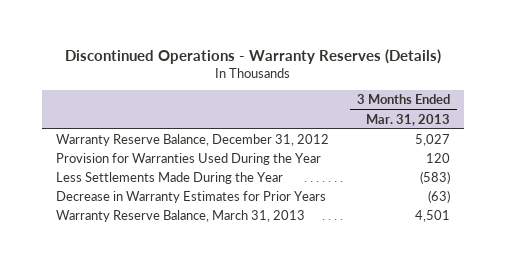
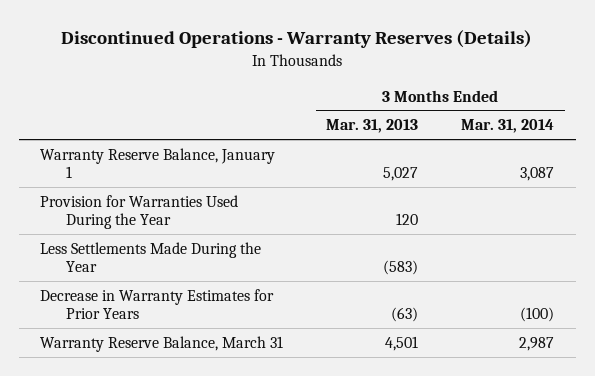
none -> [461,119,555,134] Mar. 31, 2014
[55,134,329,147] Warranty Reserve Balance, December 31, 2012 -> [40,147,276,179] Warranty Reserve Balance, January 1
[55,210,305,223] Warranty Reserve Balance, March 31, 2013 -> [40,335,284,352] Warranty Reserve Balance, March 31

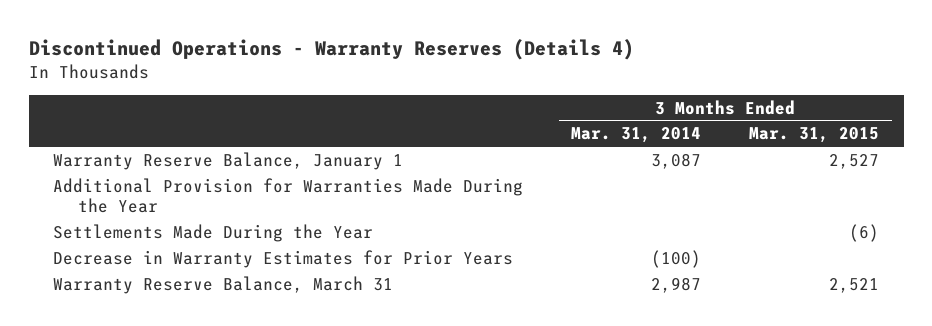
[61,30,533,49] Discontinued Operations - Warranty Reserves (Details) -> [28,39,634,61] Discontinued Operations - Warranty Reserves (Details 4)
[326,119,419,134] Mar. 31, 2013 -> none
none -> [749,127,880,144] Mar. 31, 2015
[40,194,239,230] Provision for Warranties Used During the Year -> [52,177,523,214] Additional Provision for Warranties Made During the Year
[40,241,262,273] Less Settlements Made During the Year -> [52,223,373,242] Settlements Made During the Year

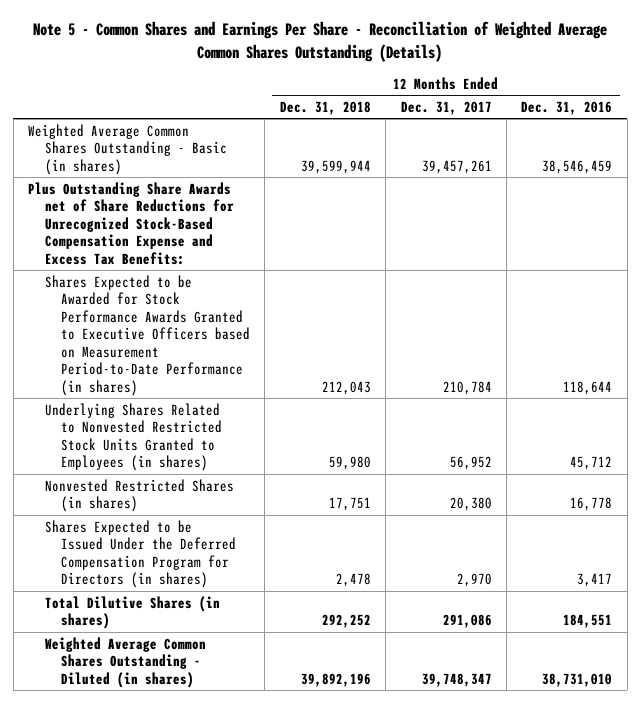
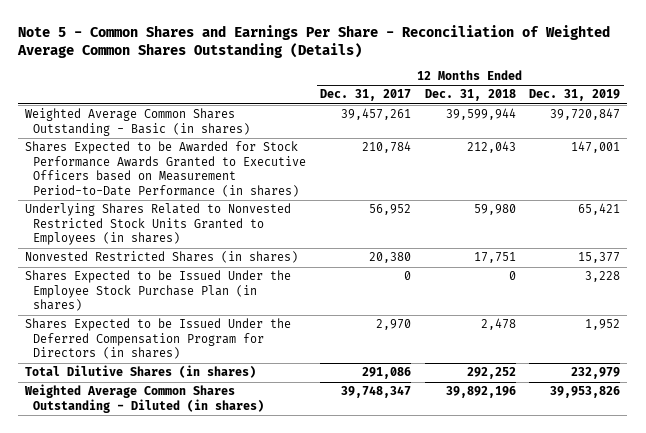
[521,100,613,115] Dec. 31, 2016 -> none
none -> [529,89,621,102] Dec. 31, 2019
[28,181,234,265] Plus Outstanding Share Awards net of Share Reductions for Unrecognized Stock-Based Compensation Expense and Excess Tax Benefits: -> none
none -> [25,270,292,312] Shares Expected to be Issued Under the Employee Stock Purchase Plan (in shares)

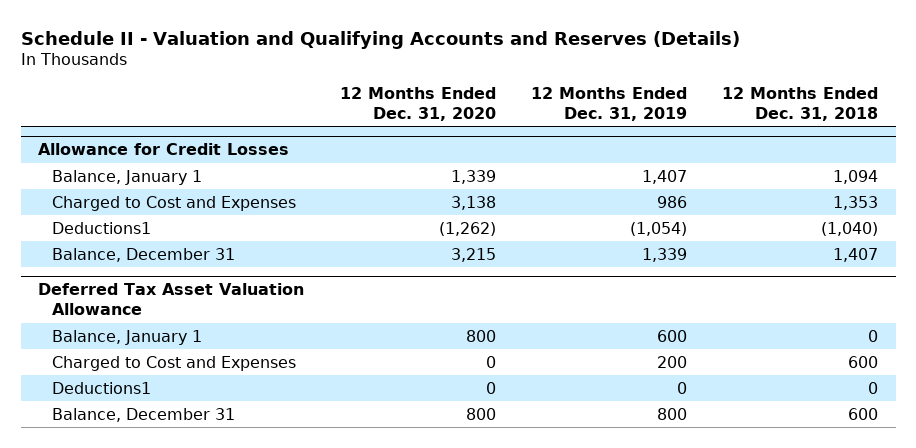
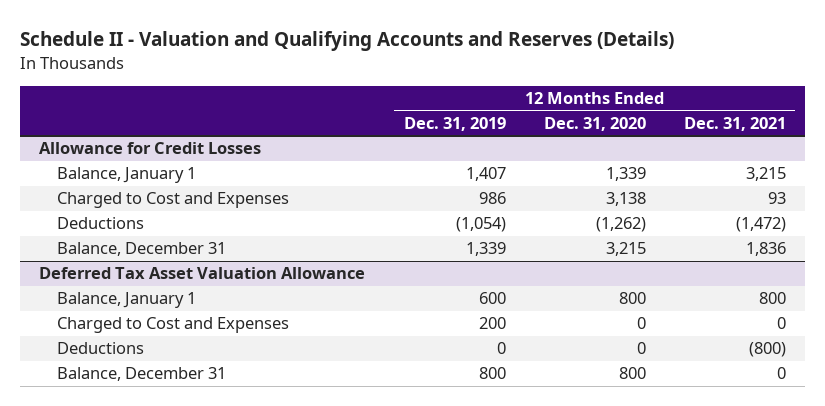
[722,87,879,121] 12 Months Ended Dec. 31, 2018 -> none
none -> [683,116,786,131] Dec. 31, 2021
[51,221,151,234] Deductions1 -> [56,217,144,230] Deductions
[51,381,151,394] Deductions1 -> [56,342,144,355] Deductions

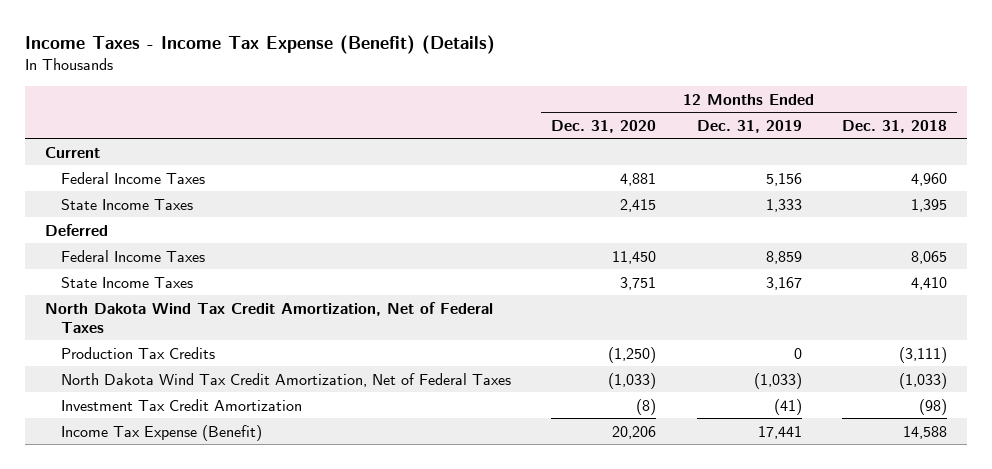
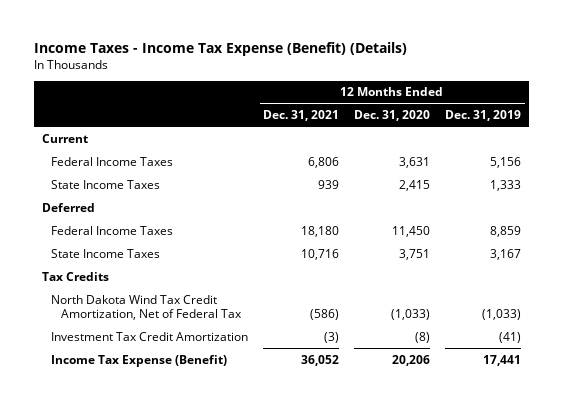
[841,119,947,133] Dec. 31, 2018 -> none
none -> [263,110,340,122] Dec. 31, 2021
[620,172,657,186] 4,881 -> [399,156,431,168] 3,631
[61,346,216,359] Production Tax Credits -> none
[44,301,493,333] North Dakota Wind Tax Credit Amortization, Net of Federal Taxes -> [41,271,109,281] Tax Credits
[61,372,512,387] North Dakota Wind Tax Credit Amortization, Net of Federal Taxes -> [51,294,243,320] North Dakota Wind Tax Credit Amortization, Net of Federal Tax

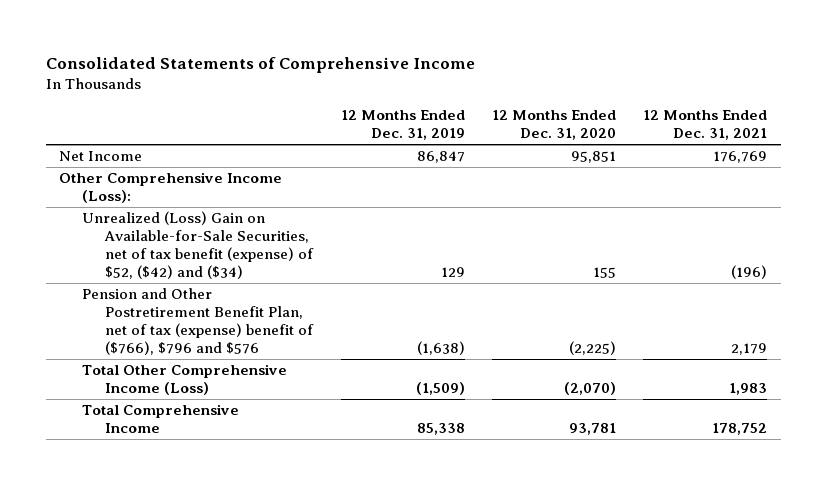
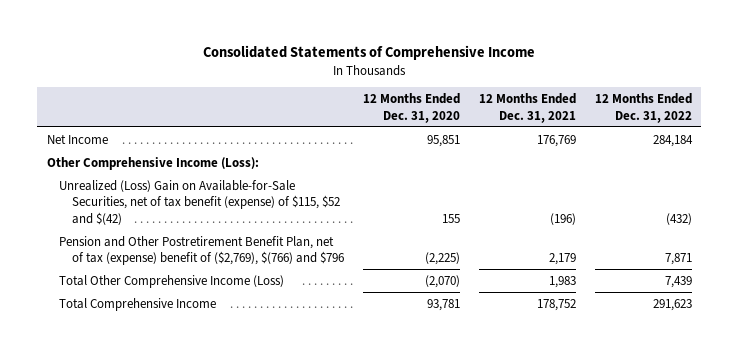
[340,110,465,141] 12 Months Ended Dec. 31, 2019 -> none
none -> [594,93,692,123] 12 Months Ended Dec. 31, 2022
[82,211,315,279] Unrealized (Loss) Gain on Available-for-Sale Securities, net of tax benefit (expense) of $52, ($42) and ($34) -> [59,179,340,225] Unrealized (Loss) Gain on Available-for-Sale Securities, net of tax benefit (expense) of $115, $52 and $(42)
[82,288,315,355] Pension and Other Postretirement Benefit Plan, net of tax (expense) benefit of ($766), $796 and $576 -> [59,235,344,266] Pension and Other Postretirement Benefit Plan, net of tax (expense) benefit of ($2,769), $(766) and $796

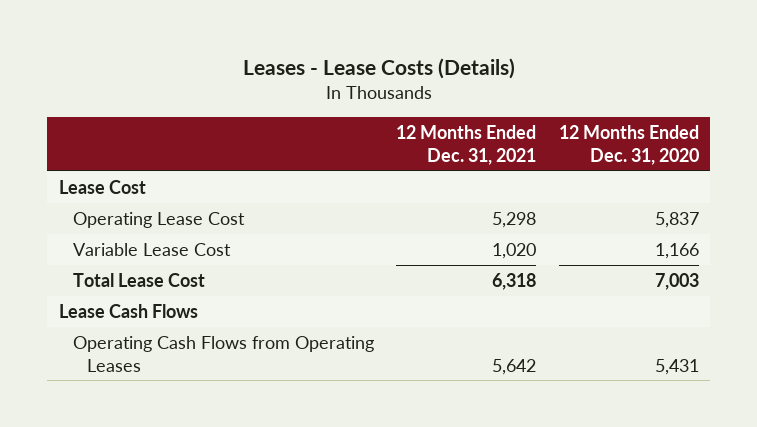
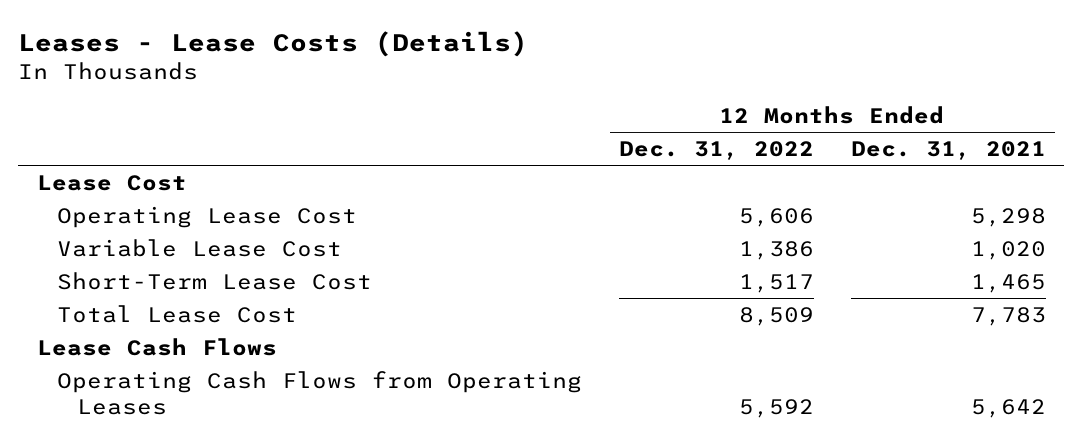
[558,124,699,165] 12 Months Ended Dec. 31, 2020 -> none
none -> [618,141,814,161] Dec. 31, 2022
none -> [56,271,372,290] Short-Term Lease Cost
[492,272,537,290] 6,318 -> [970,306,1046,326] 7,783

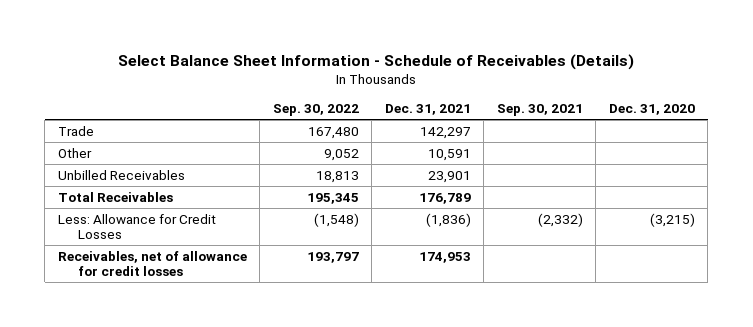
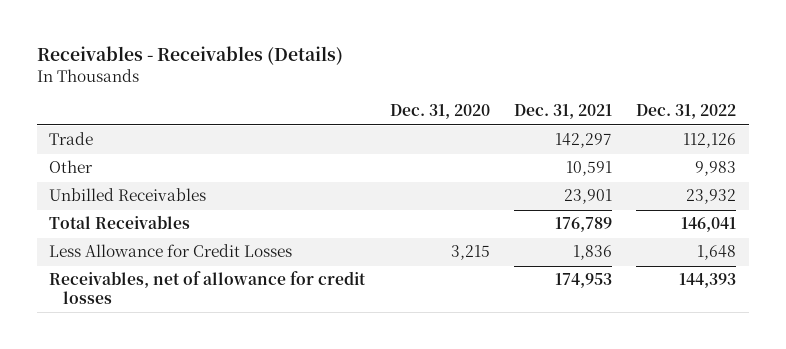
[118,53,635,70] Select Balance Sheet Information - Schedule of Receivables (Details) -> [37,45,344,65] Receivables - Receivables (Details)
[272,104,359,117] Sep. 30, 2022 -> none
[496,104,583,117] Sep. 30, 2021 -> none
none -> [636,104,737,120] Dec. 31, 2022
[57,213,216,240] Less: Allowance for Credit Losses -> [49,244,293,258] Less Allowance for Credit Losses
[425,212,471,227] (1,836) -> [573,245,613,261] 1,836
[649,212,695,227] (3,215) -> [450,245,490,261] 3,215

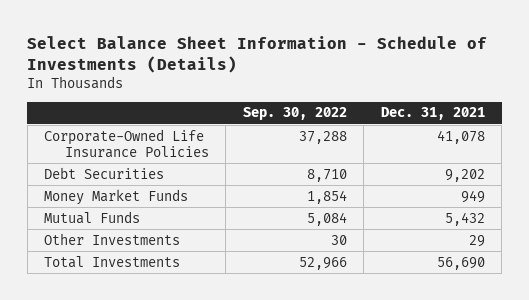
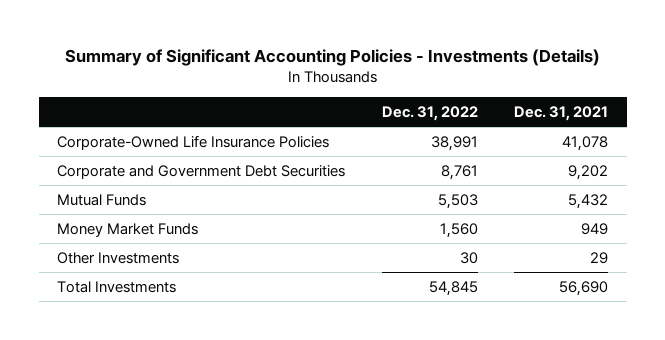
[27,35,488,73] Select Balance Sheet Information - Schedule of Investments (Details) -> [64,48,600,66] Summary of Significant Accounting Policies - Investments (Details)
[242,107,347,121] Sep. 30, 2022 -> none
none -> [381,105,478,121] Dec. 31, 2022
[44,166,165,179] Debt Securities -> [57,164,346,179] Corporate and Government Debt Securities
[44,188,189,205] Money Market Funds -> [57,222,199,237] Money Market Funds

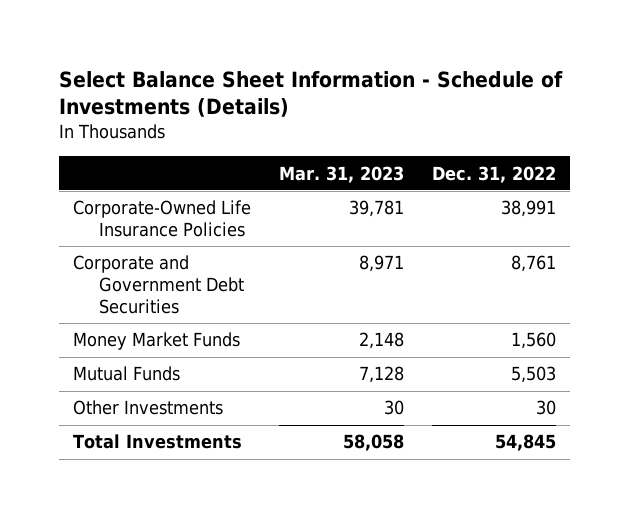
[64,48,600,66] Summary of Significant Accounting Policies - Investments (Details) -> [59,70,564,118] Select Balance Sheet Information - Schedule of Investments (Details)
[514,105,609,121] Dec. 31, 2021 -> none
none -> [279,165,405,183] Mar. 31, 2023
[57,193,147,206] Mutual Funds -> [73,366,181,382] Mutual Funds

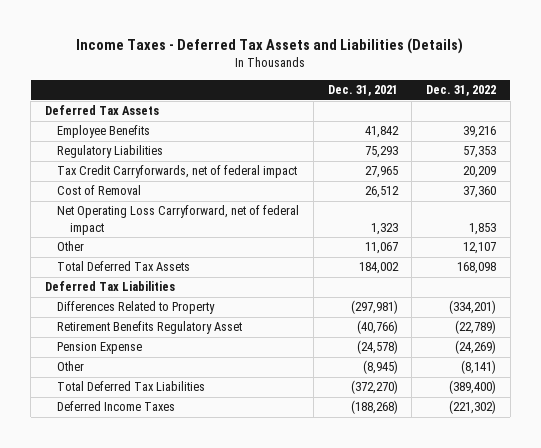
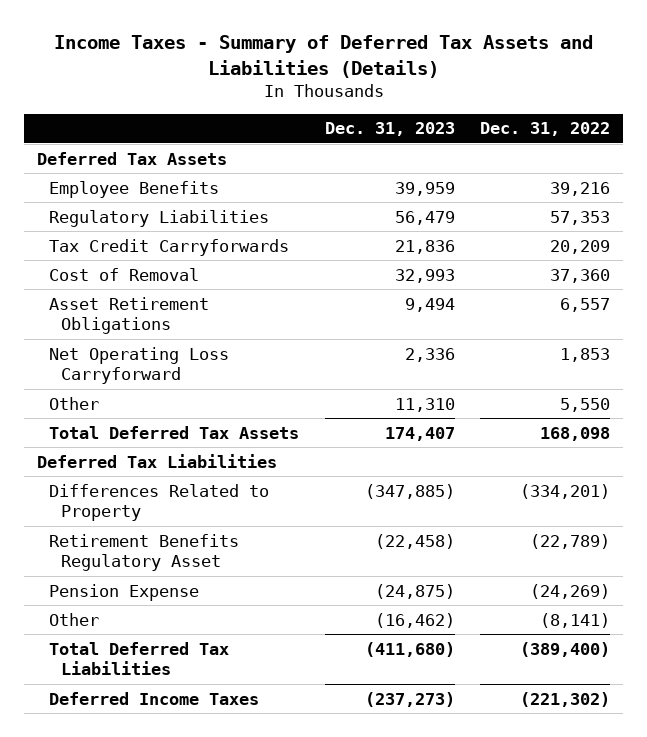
[76,38,464,55] Income Taxes - Deferred Tax Assets and Liabilities (Details) -> [53,35,593,78] Income Taxes - Summary of Deferred Tax Assets and Liabilities (Details)
[327,85,398,97] Dec. 31, 2021 -> none
none -> [324,122,455,137] Dec. 31, 2023
[57,165,298,179] Tax Credit Carryforwards, net of federal impact -> [48,238,289,256] Tax Credit Carryforwards
none -> [48,296,209,335] Asset Retirement Obligations
[57,205,300,235] Net Operating Loss Carryforward, net of federal impact -> [48,346,229,385] Net Operating Loss Carryforward
[463,242,497,255] 12,107 -> [560,397,611,412] 5,550

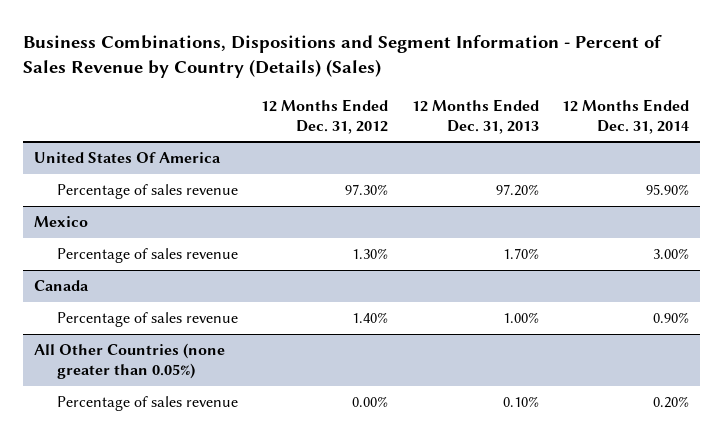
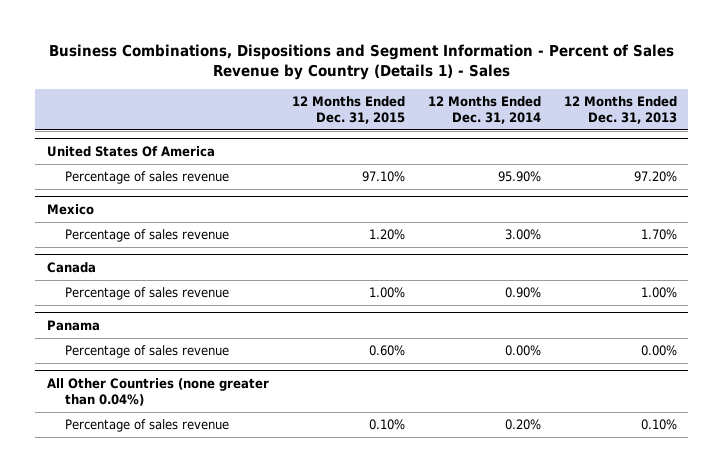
[22,35,662,79] Business Combinations, Dispositions and Segment Information - Percent of Sales Revenue by Country (Details) (Sales) -> [48,43,674,80] Business Combinations, Dispositions and Segment Information - Percent of Sales Revenue by Country (Details 1) - Sales
[261,98,389,134] 12 Months Ended Dec. 31, 2012 -> none
none -> [291,96,405,124] 12 Months Ended Dec. 31, 2015
none -> [46,320,100,332] Panama
none -> [64,345,229,359] Percentage of sales revenue
[34,343,226,380] All Other Countries (none greater than 0.05%) -> [46,378,269,407] All Other Countries (none greater than 0.04%)

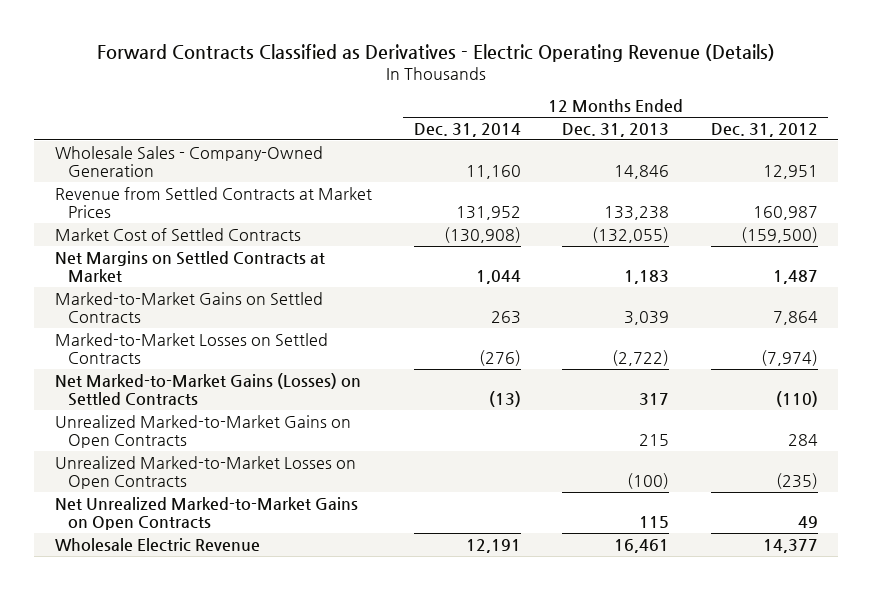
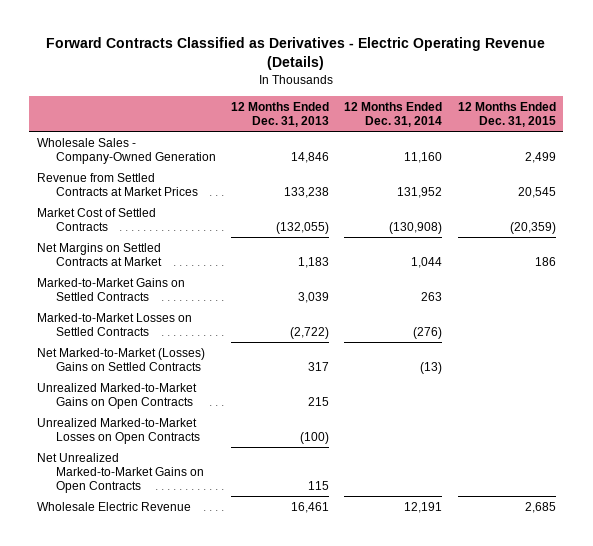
[710,123,818,138] Dec. 31, 2012 -> none
none -> [457,101,556,127] 12 Months Ended Dec. 31, 2015
[55,372,362,407] Net Marked-to-Market Gains (Losses) on Settled Contracts -> [36,347,205,371] Net Marked-to-Market (Losses) Gains on Settled Contracts

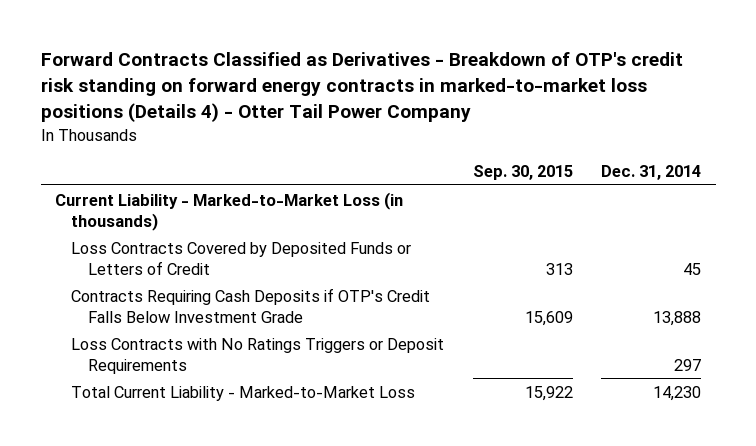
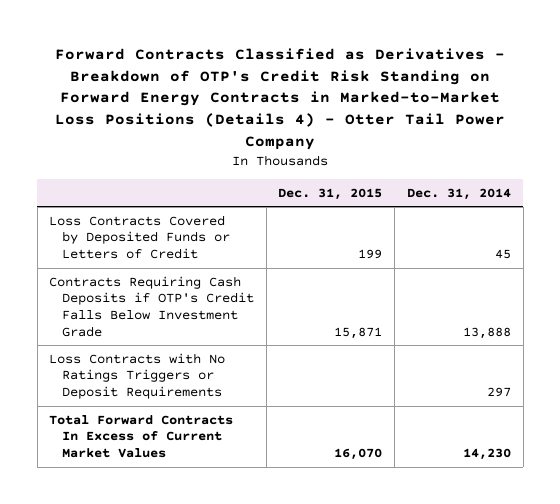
[40,52,683,123] Forward Contracts Classified as Derivatives - Breakdown of OTP's credit risk standing on forward energy contracts in marked-to-market loss positions (Details 4) - Otter Tail Power Company -> [55,47,506,150] Forward Contracts Classified as Derivatives - Breakdown of OTP's Credit Risk Standing on Forward Energy Contracts in Marked-to-Market Loss Positions (Details 4) - Otter Tail Power Company
[472,164,573,180] Sep. 30, 2015 -> none
none -> [278,187,383,200] Dec. 31, 2015
[54,191,403,231] Current Liability - Marked-to-Market Loss (in thousands) -> none
[71,385,416,401] Total Current Liability - Marked-to-Market Loss -> [49,414,234,459] Total Forward Contracts In Excess of Current Market Values

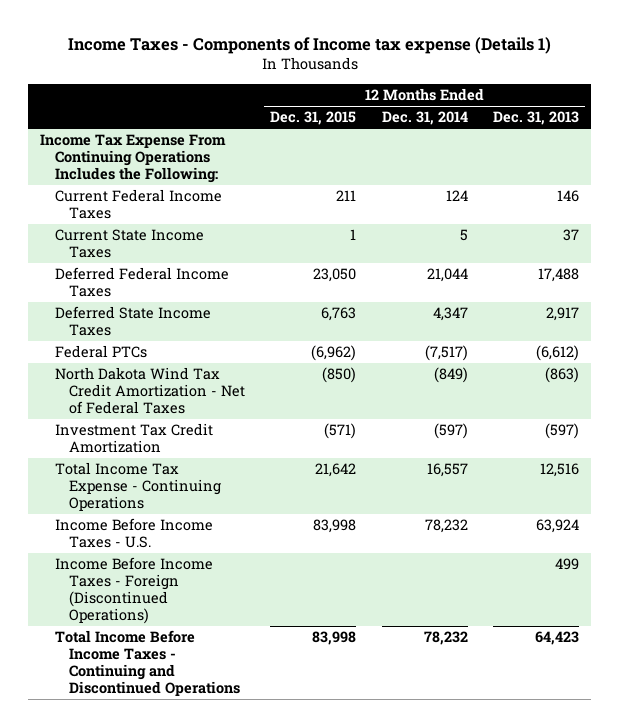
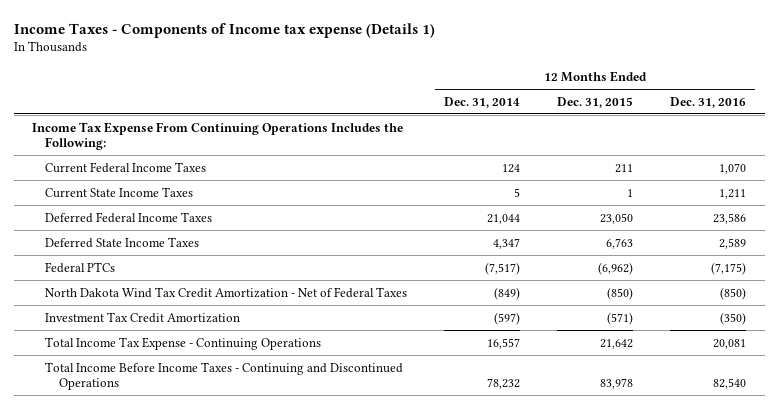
[492,111,579,126] Dec. 31, 2013 -> none
none -> [670,96,747,108] Dec. 31, 2016
[54,518,213,549] Income Before Income Taxes - U.S. -> none
[54,557,213,625] Income Before Income Taxes - Foreign (Discontinued Operations) -> none
[312,631,357,646] 83,998 -> [600,378,634,390] 83,978

